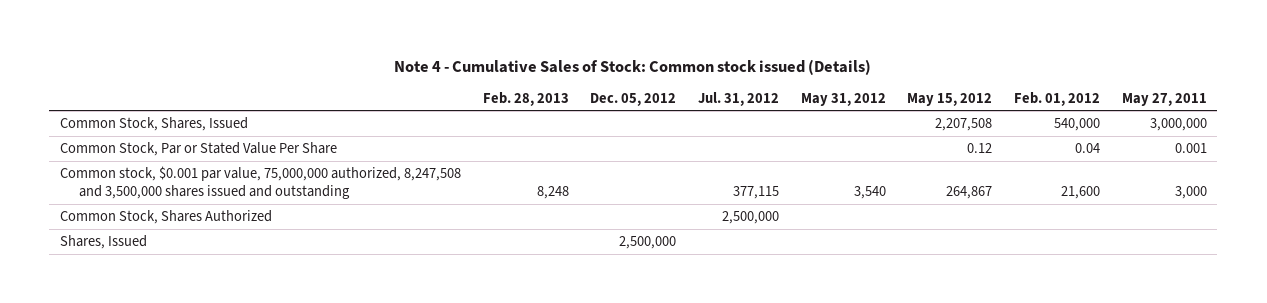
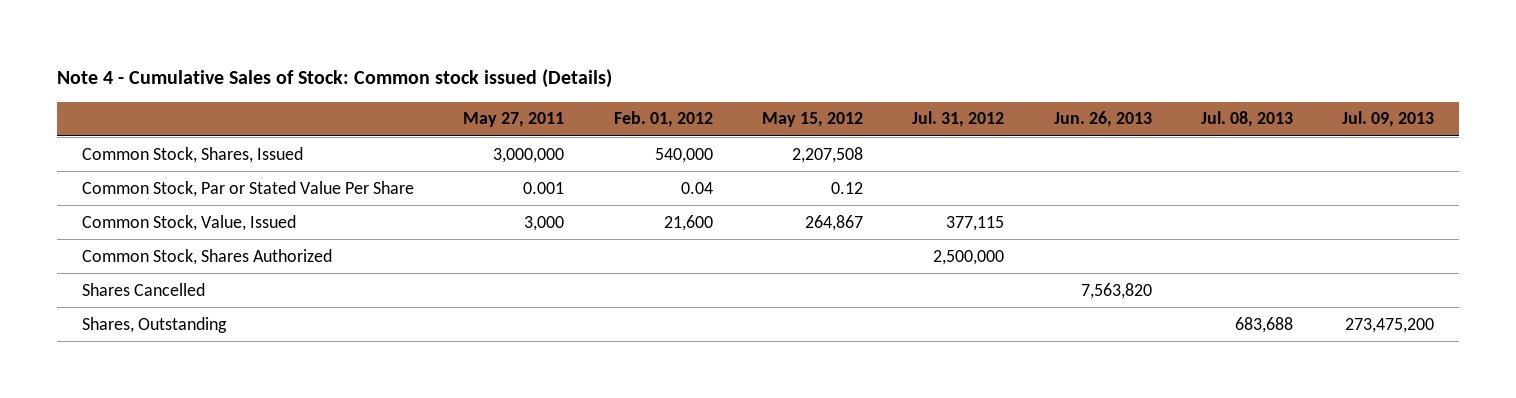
[482,91,569,106] Feb. 28, 2013 -> none
[590,92,677,106] Dec. 05, 2012 -> none
[800,92,886,106] May 31, 2012 -> none
none -> [1053,111,1152,128] Jun. 26, 2013
none -> [1200,111,1293,128] Jul. 08, 2013
none -> [1342,111,1435,128] Jul. 09, 2013
[60,165,462,200] Common stock, $0.001 par value, 75,000,000 authorized, 8,247,508 and 3,500,000 shares issued and outstanding -> [81,214,296,231] Common Stock, Value, Issued
[60,234,148,249] Shares, Issued -> none
none -> [81,282,205,296] Shares Cancelled
none -> [81,316,227,333] Shares, Outstanding

